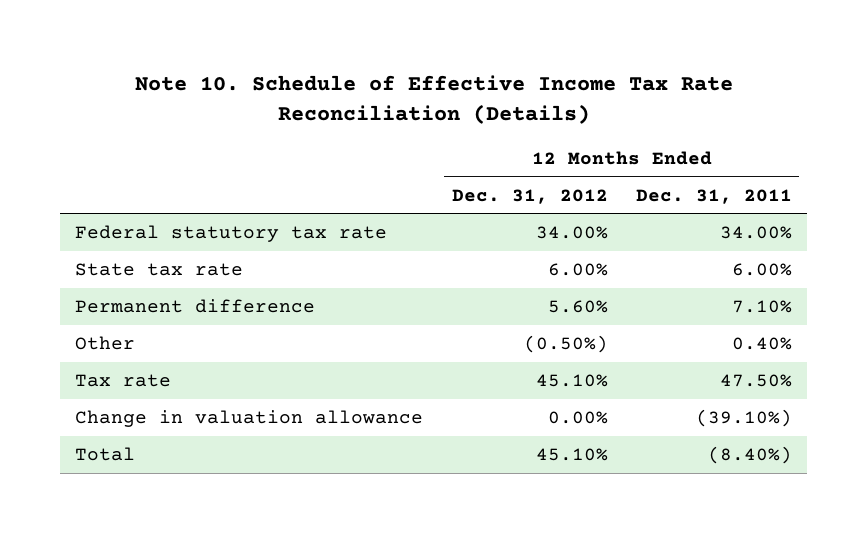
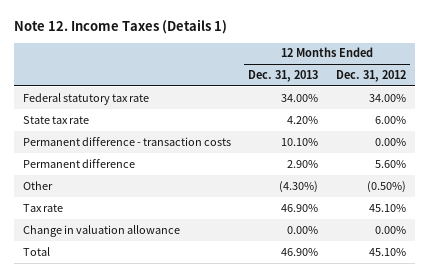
[134,75,733,125] Note 10. Schedule of Effective Income Tax Rate Reconciliation (Details) -> [14,19,228,35] Note 12. Income Taxes (Details 1)
[636,188,793,204] Dec. 31, 2011 -> none
none -> [248,70,319,83] Dec. 31, 2013
none -> [22,136,231,146] Permanent difference - transaction costs

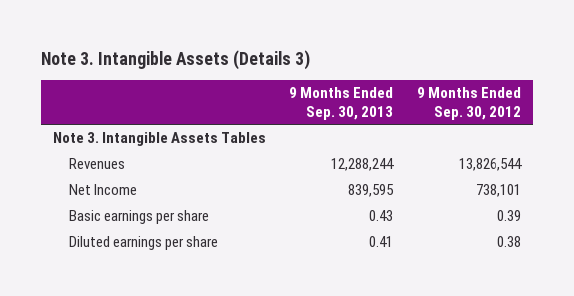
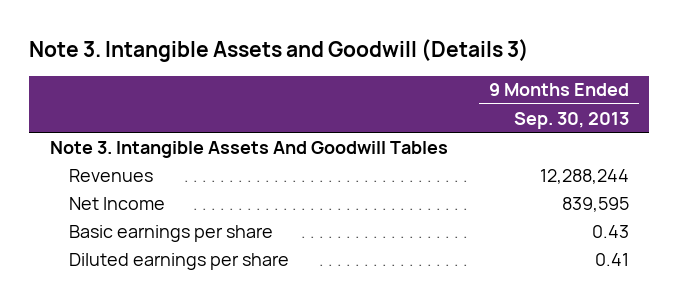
[41,49,311,70] Note 3. Intangible Assets (Details 3) -> [29,39,530,63] Note 3. Intangible Assets and Goodwill (Details 3)
[416,87,521,120] 9 Months Ended Sep. 30, 2012 -> none
[53,132,267,147] Note 3. Intangible Assets Tables -> [49,140,448,158] Note 3. Intangible Assets And Goodwill Tables

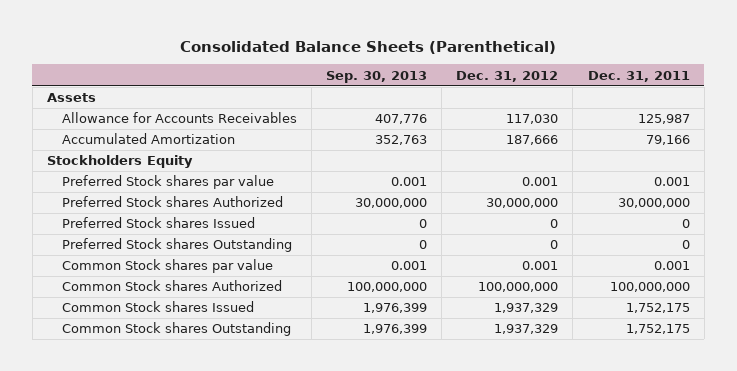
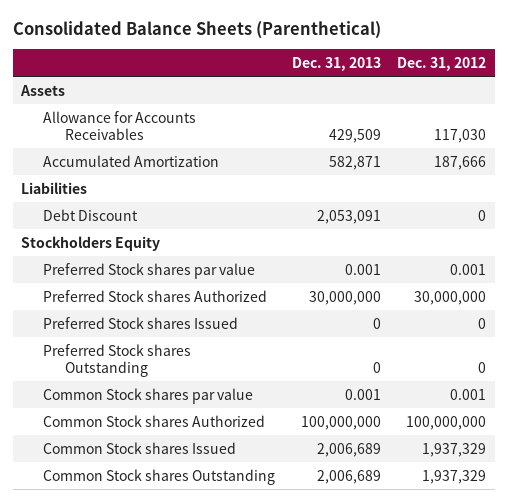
[325,70,427,83] Sep. 30, 2013 -> none
[587,70,690,82] Dec. 31, 2011 -> none
none -> [291,57,381,72] Dec. 31, 2013
none -> [21,181,88,194] Liabilities
none -> [42,208,138,221] Debt Discount

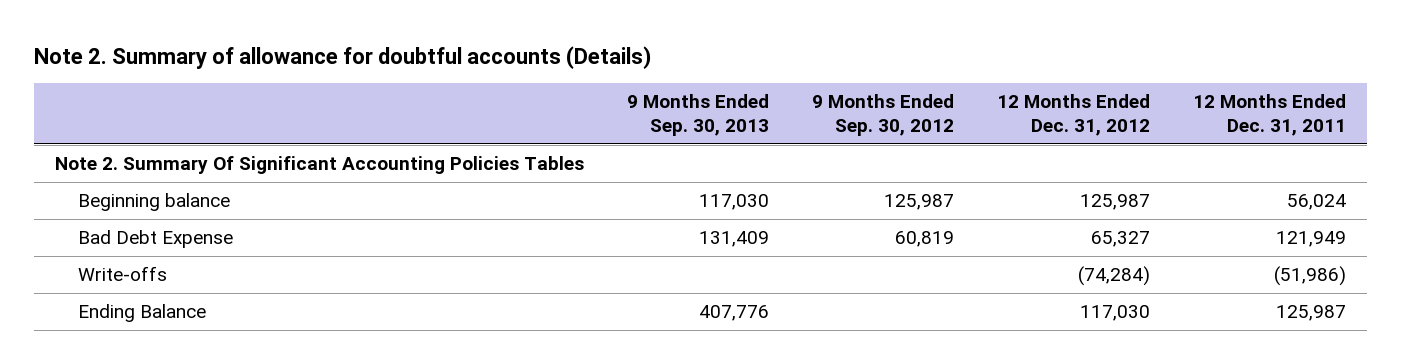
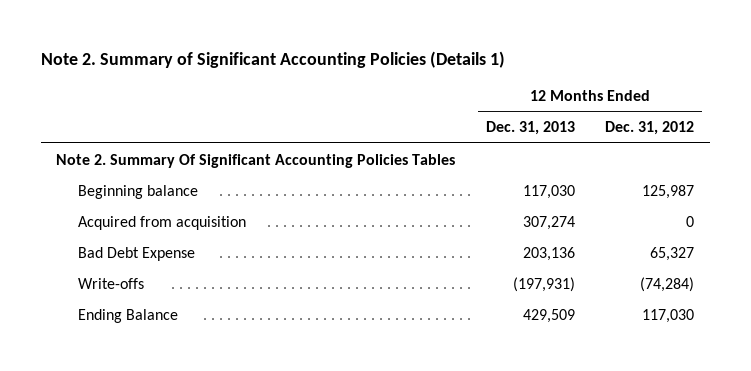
[33,45,651,69] Note 2. Summary of allowance for doubtful accounts (Details) -> [41,50,506,68] Note 2. Summary of Significant Accounting Policies (Details 1)
[627,93,770,136] 9 Months Ended Sep. 30, 2013 -> none
[812,93,955,136] 9 Months Ended Sep. 30, 2012 -> none
[1192,93,1346,136] 12 Months Ended Dec. 31, 2011 -> none
none -> [485,120,575,135] Dec. 31, 2013
none -> [77,215,246,230] Acquired from acquisition

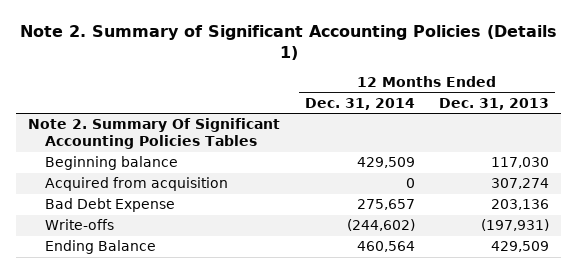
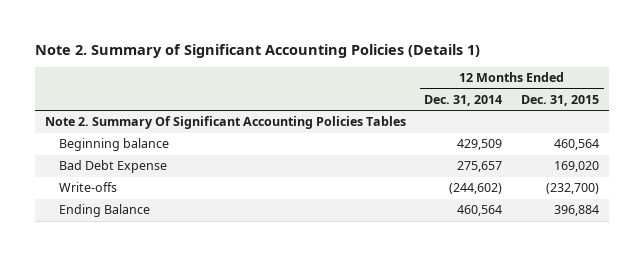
[439,97,550,110] Dec. 31, 2013 -> none
none -> [521,95,600,107] Dec. 31, 2015
[45,177,229,192] Acquired from acquisition -> none

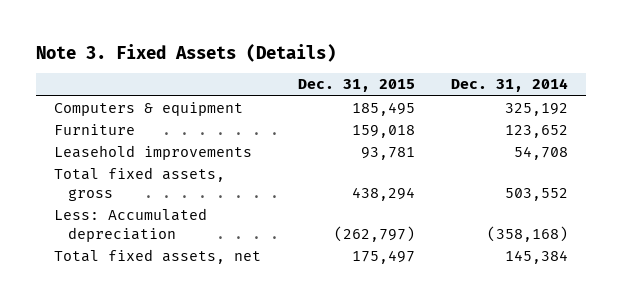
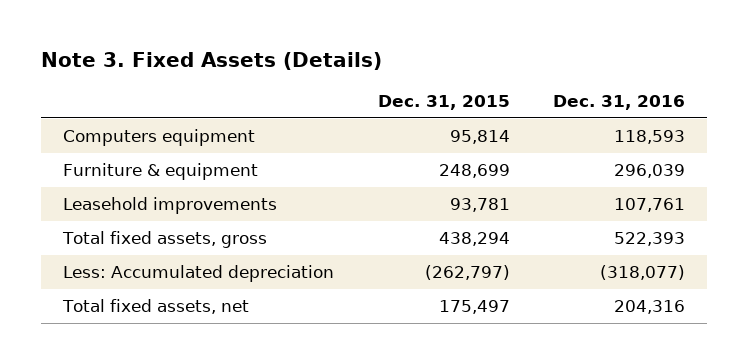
[451,78,569,93] Dec. 31, 2014 -> none
none -> [553,95,686,111] Dec. 31, 2016
[54,102,244,117] Computers & equipment -> [62,129,255,147] Computers equipment
[351,102,415,117] 185,495 -> [449,130,510,145] 95,814
[54,124,136,136] Furniture -> [62,163,258,181] Furniture & equipment
[351,125,415,139] 159,018 -> [438,164,510,179] 248,699

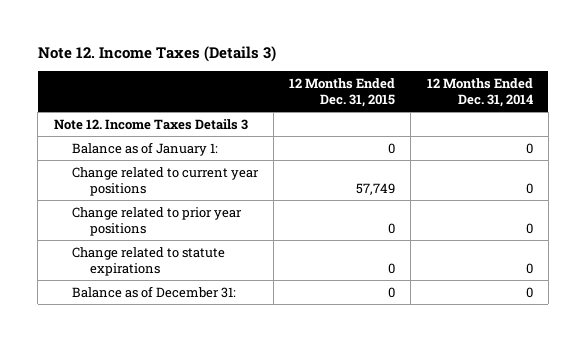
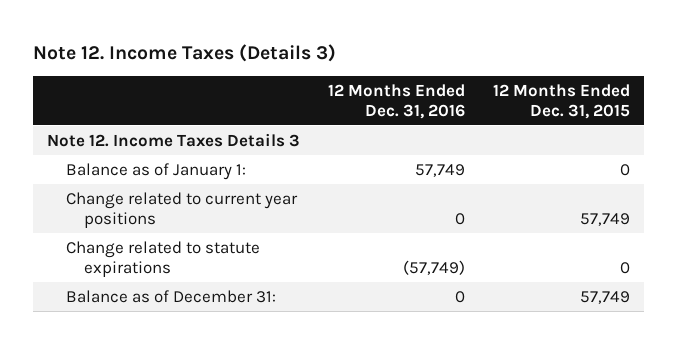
[426,77,533,107] 12 Months Ended Dec. 31, 2014 -> none
none -> [328,83,466,119] 12 Months Ended Dec. 31, 2016
[71,206,242,236] Change related to prior year positions -> none
[388,286,396,298] 0 -> [580,290,631,304] 57,749

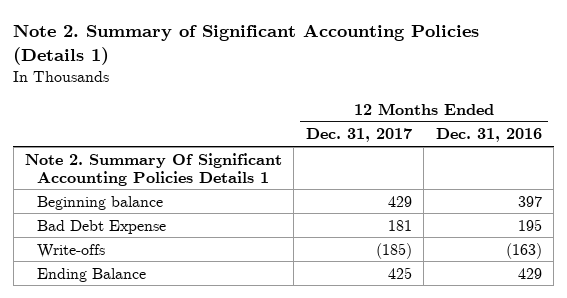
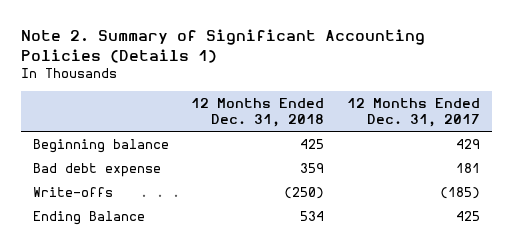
[435,128,542,143] Dec. 31, 2016 -> none
none -> [191,97,325,128] 12 Months Ended Dec. 31, 2018
[24,152,282,186] Note 2. Summary Of Significant Accounting Policies Details 1 -> none
[37,219,167,234] Bad Debt Expense -> [32,162,161,177] Bad debt expense

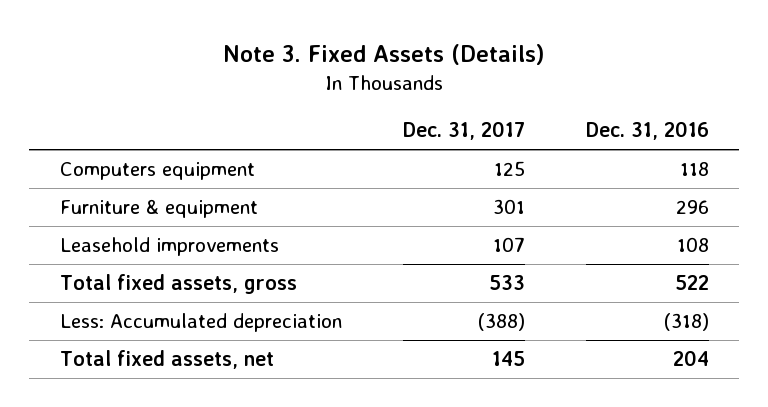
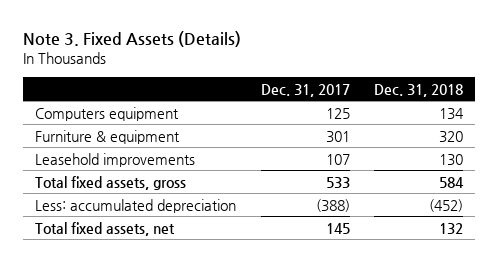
[585,121,709,141] Dec. 31, 2016 -> none
none -> [374,83,464,97] Dec. 31, 2018
[59,313,342,333] Less: Accumulated depreciation -> [34,198,236,213] Less: accumulated depreciation

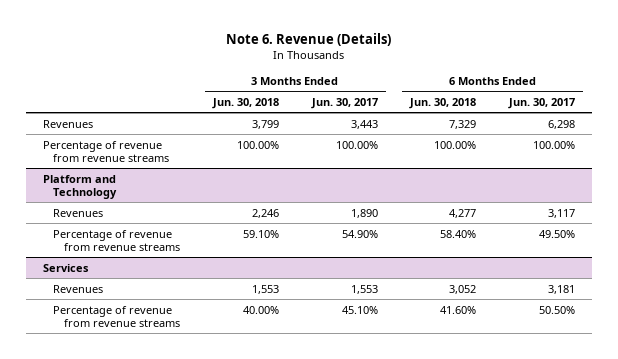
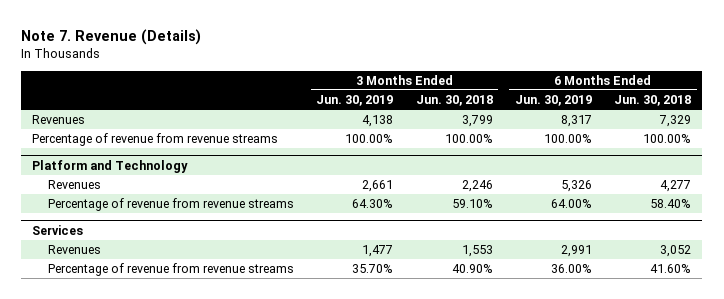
[225,32,391,46] Note 6. Revenue (Details) -> [21,28,202,45] Note 7. Revenue (Details)
[310,97,378,109] Jun. 30, 2017 -> none
[508,97,576,109] Jun. 30, 2017 -> none
none -> [316,94,394,106] Jun. 30, 2019
none -> [514,94,592,106] Jun. 30, 2019
[242,305,279,314] 40.00% -> [451,264,493,274] 40.90%

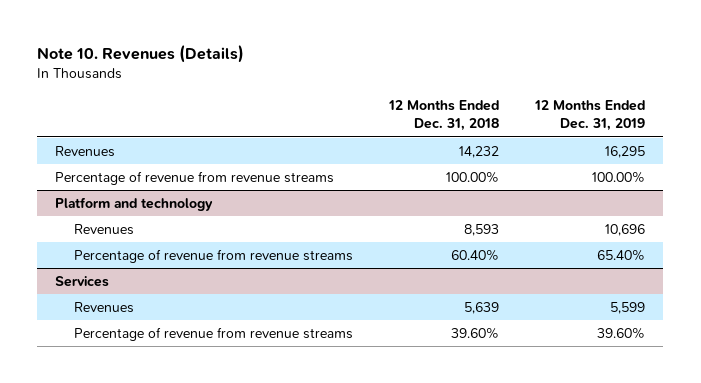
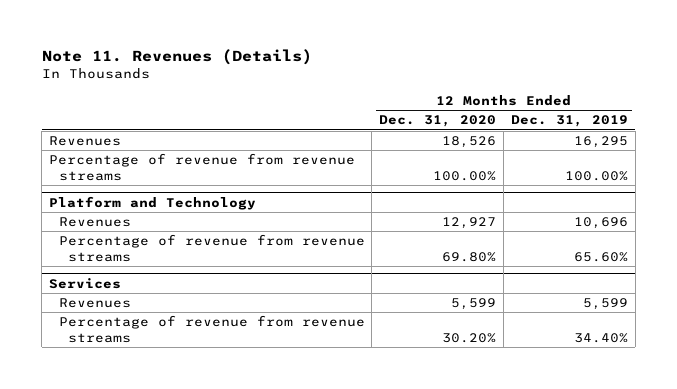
[37,45,245,64] Note 10. Revenues (Details) -> [41,49,312,66] Note 11. Revenues (Details)
[388,100,500,132] 12 Months Ended Dec. 31, 2018 -> none
none -> [379,115,497,128] Dec. 31, 2020
[55,197,214,212] Platform and technology -> [49,195,257,210] Platform and Technology
[597,249,646,262] 65.40% -> [573,251,628,262] 65.60%
[597,327,646,340] 39.60% -> [573,332,628,343] 34.40%

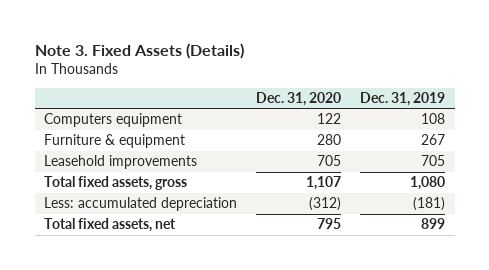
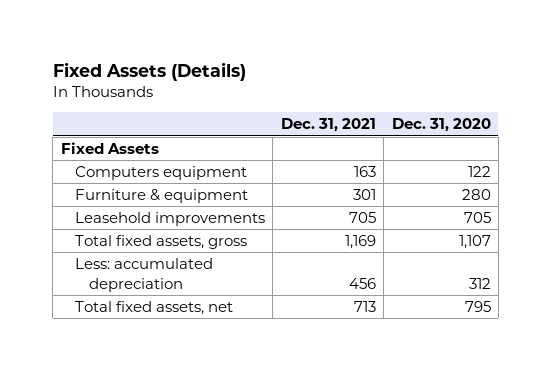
[34,42,244,59] Note 3. Fixed Assets (Details) -> [52,61,246,81] Fixed Assets (Details)
[360,91,446,106] Dec. 31, 2019 -> none
none -> [280,118,376,133] Dec. 31, 2021
none -> [60,142,159,155] Fixed Assets
[309,197,342,212] (312) -> [468,277,491,289] 312

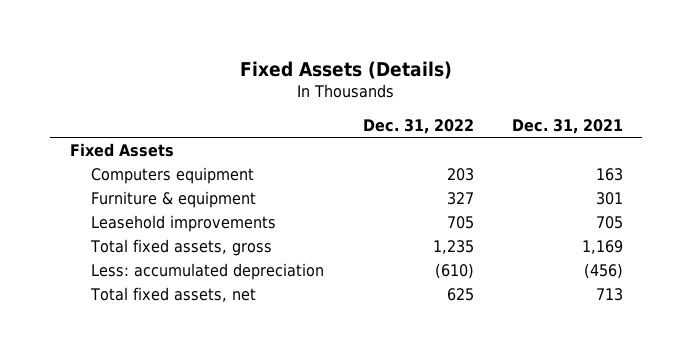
[391,118,491,133] Dec. 31, 2020 -> none
none -> [362,119,474,135] Dec. 31, 2022
[348,277,376,289] 456 -> [584,262,624,279] (456)

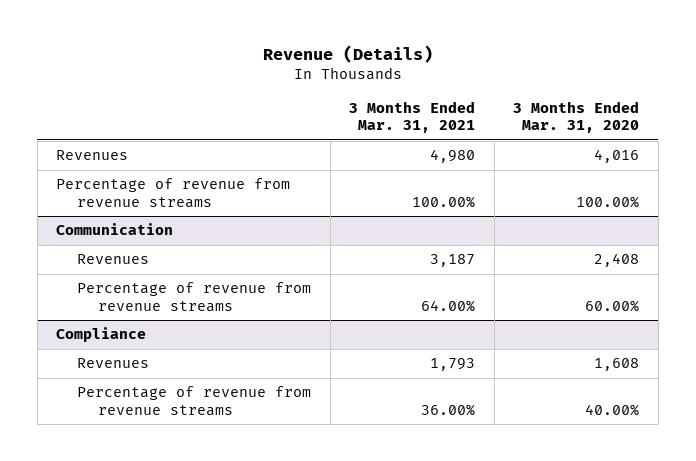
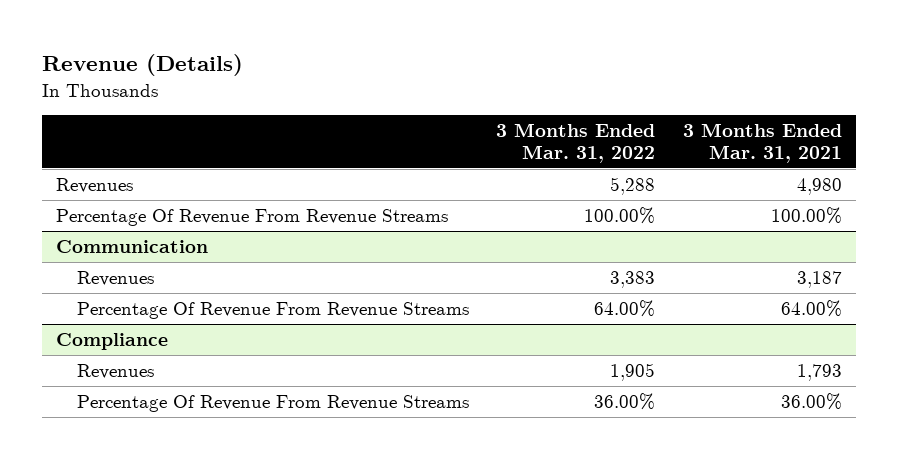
[513,101,640,134] 3 Months Ended Mar. 31, 2020 -> none
none -> [496,123,656,164] 3 Months Ended Mar. 31, 2022
[56,178,291,208] Percentage of revenue from revenue streams -> [55,208,448,226] Percentage Of Revenue From Revenue Streams
[77,282,312,312] Percentage of revenue from revenue streams -> [76,301,469,319] Percentage Of Revenue From Revenue Streams
[77,386,312,416] Percentage of revenue from revenue streams -> [76,394,469,412] Percentage Of Revenue From Revenue Streams

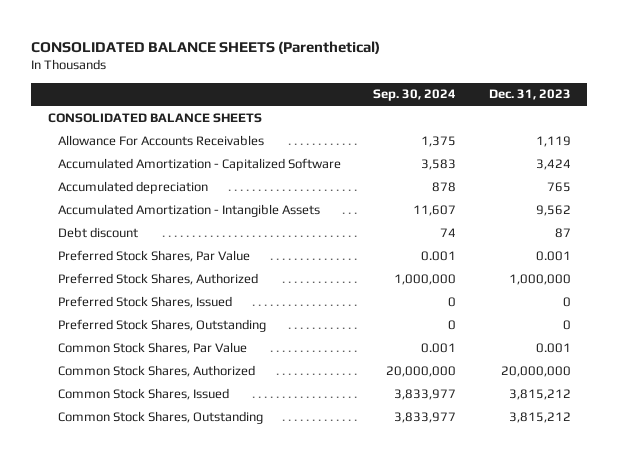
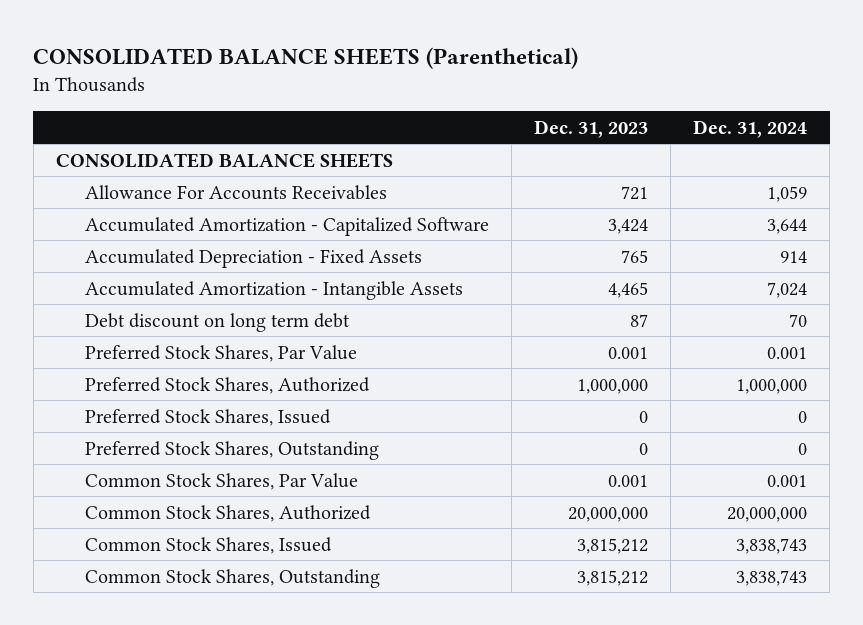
[373,89,457,102] Sep. 30, 2024 -> none
none -> [693,119,808,138] Dec. 31, 2024
[535,135,571,147] 1,119 -> [621,185,649,200] 721
[57,226,138,238] Debt discount -> none
[57,180,208,194] Accumulated depreciation -> [85,248,423,268] Accumulated Depreciation - Fixed Assets
[535,204,571,216] 9,562 -> [608,281,649,298] 4,465
none -> [85,312,351,332] Debt discount on long term debt

